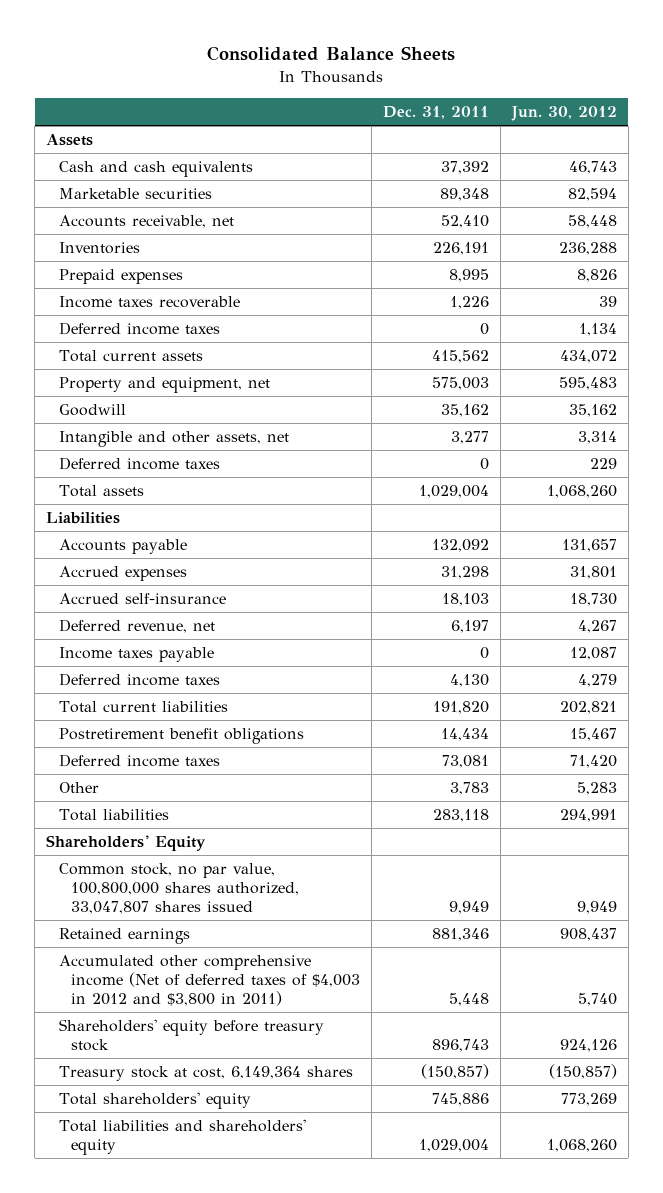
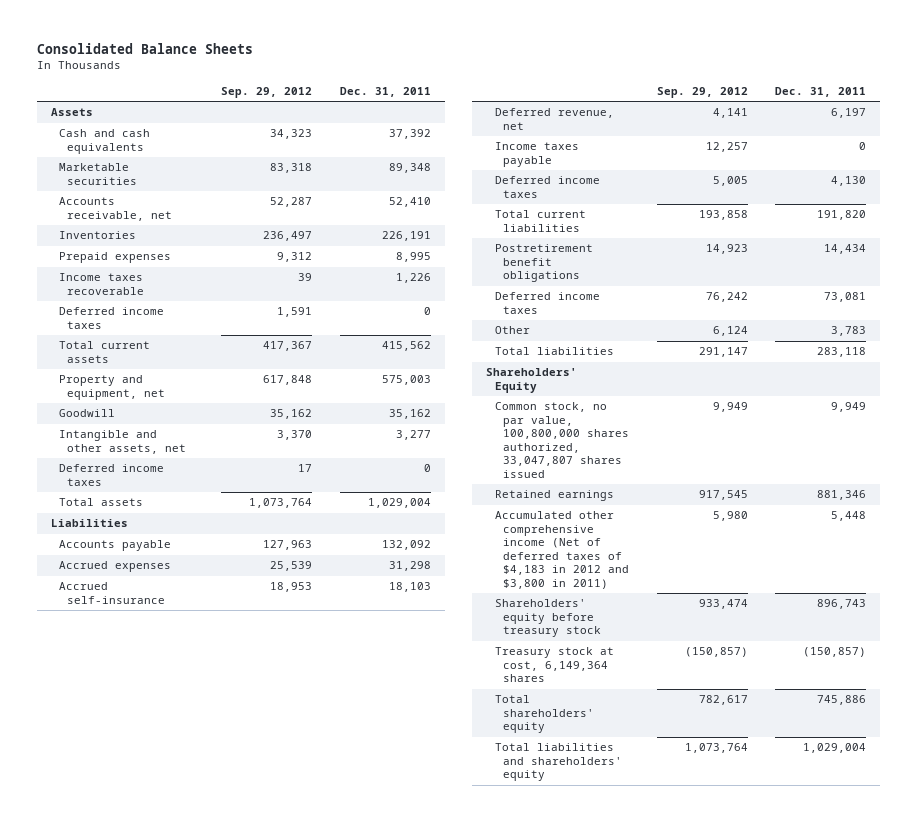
[510,105,617,121] Jun. 30, 2012 -> none
none -> [220,86,312,98] Sep. 29, 2012
[58,955,360,1006] Accumulated other comprehensive income (Net of deferred taxes of $4,003 in 2012 and $3,800 in 2011) -> [494,511,629,589] Accumulated other comprehensive income (Net of deferred taxes of $4,183 in 2012 and $3,800 in 2011)

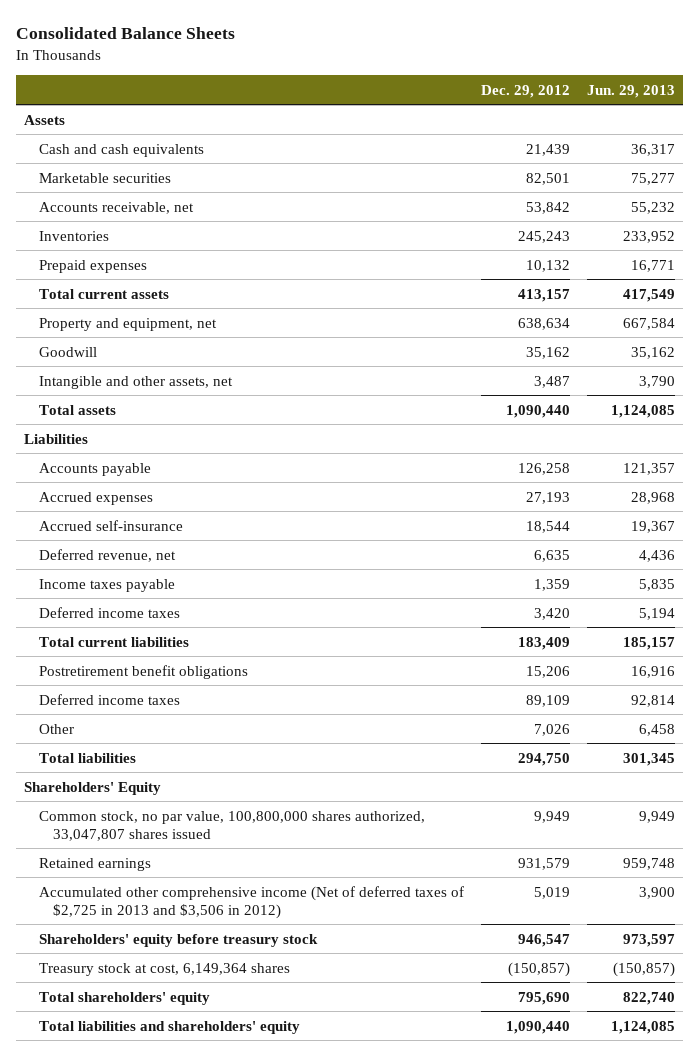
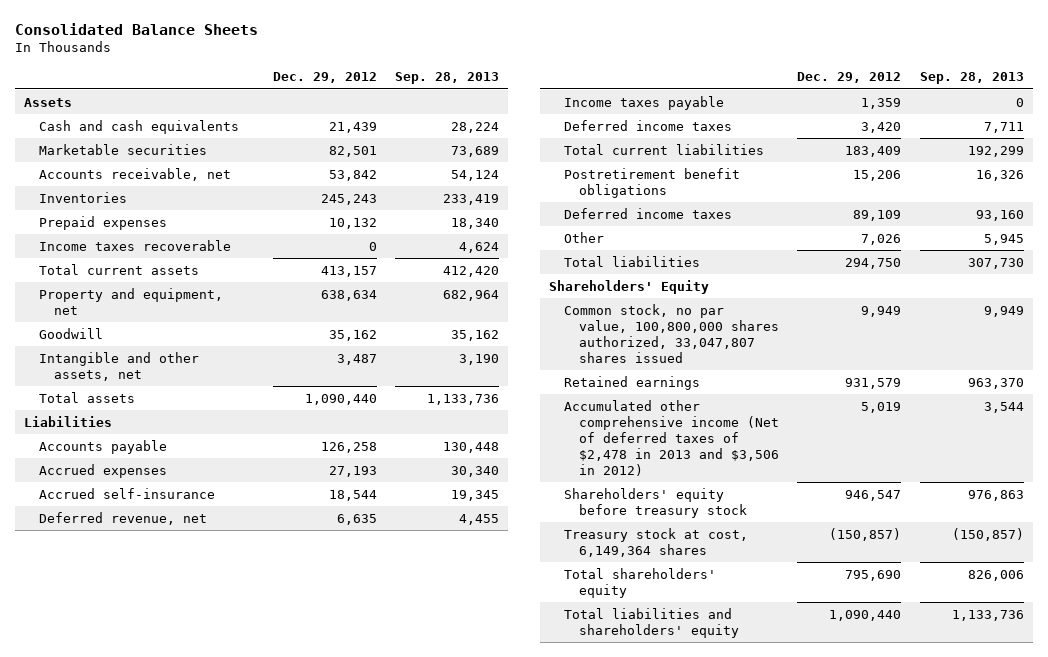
[586,84,675,98] Jun. 29, 2013 -> none
none -> [395,72,500,85] Sep. 28, 2013
none -> [39,239,232,251] Income taxes recoverable
[38,885,464,919] Accumulated other comprehensive income (Net of deferred taxes of $2,725 in 2013 and $3,506 in 2012) -> [563,399,779,476] Accumulated other comprehensive income (Net of deferred taxes of $2,478 in 2013 and $3,506 in 2012)

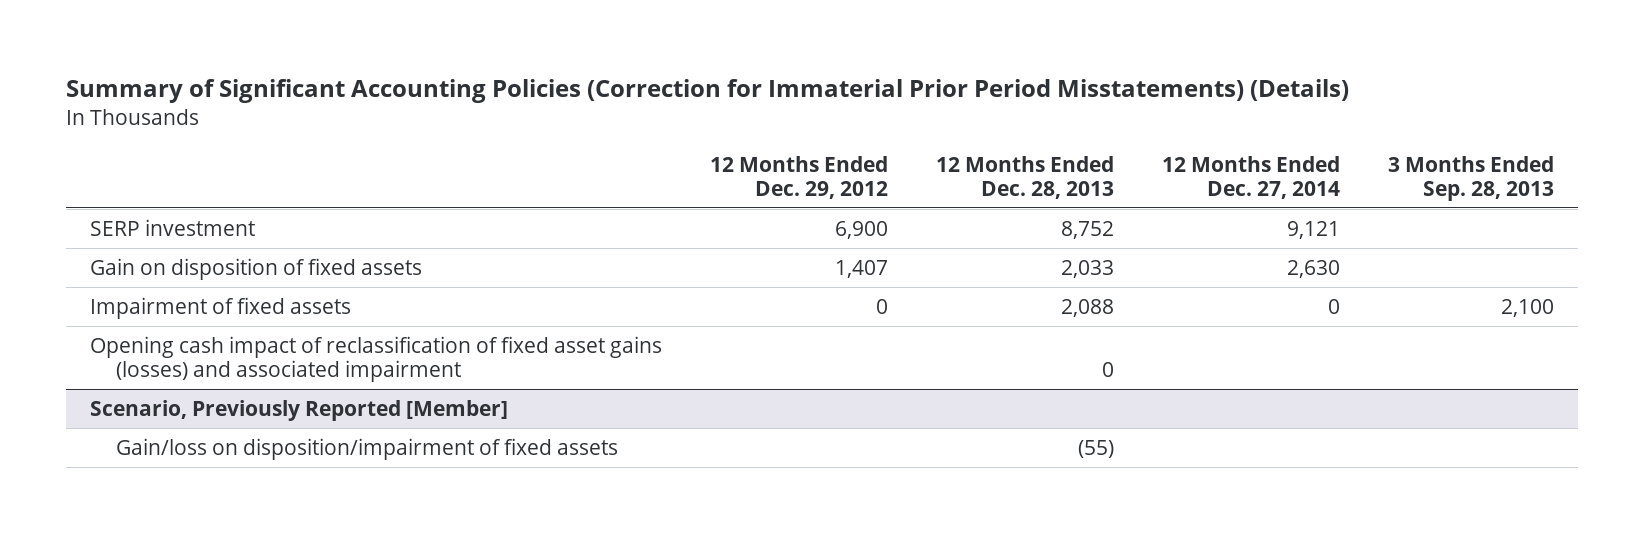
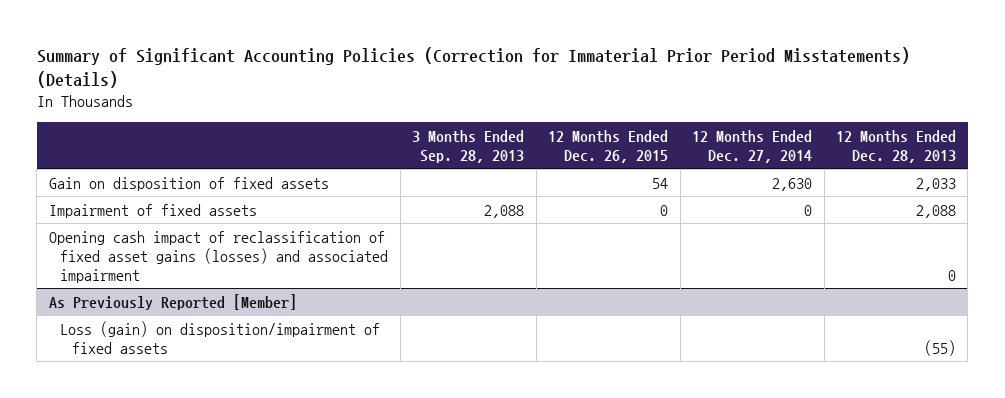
[710,155,889,199] 12 Months Ended Dec. 29, 2012 -> none
none -> [548,129,669,163] 12 Months Ended Dec. 26, 2015
[89,218,255,236] SERP investment -> none
[1501,298,1555,317] 2,100 -> [484,204,525,218] 2,088
[89,399,508,421] Scenario, Previously Reported [Member] -> [48,293,297,310] As Previously Reported [Member]
[115,437,618,460] Gain/loss on disposition/impairment of fixed assets -> [60,320,381,354] Loss (gain) on disposition/impairment of fixed assets

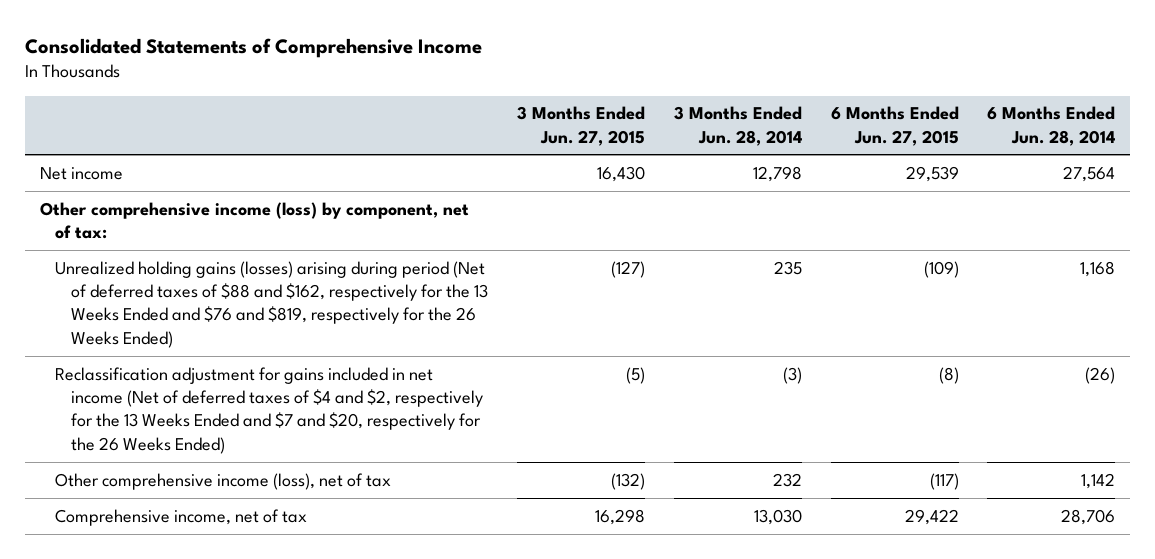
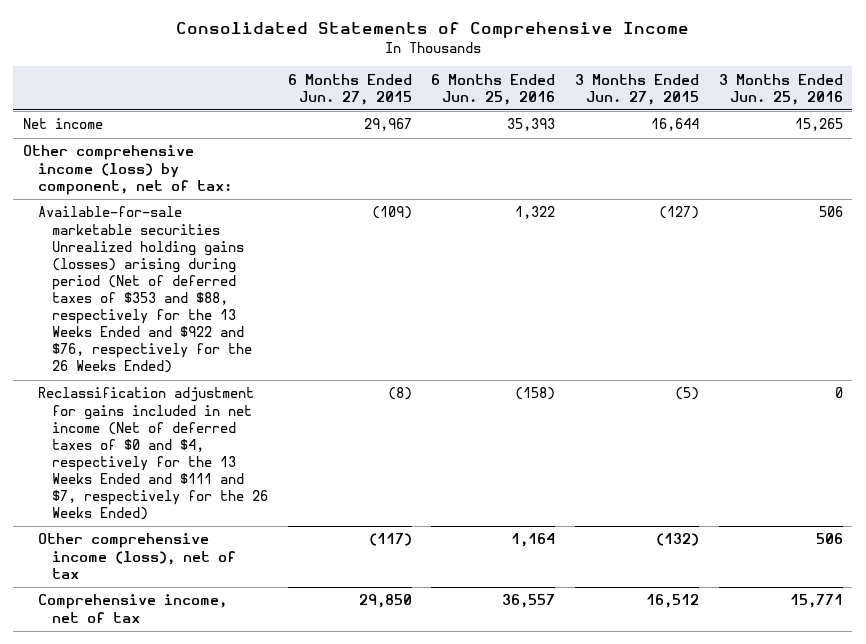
[673,106,802,146] 3 Months Ended Jun. 28, 2014 -> none
[987,106,1116,146] 6 Months Ended Jun. 28, 2014 -> none
none -> [431,73,556,105] 6 Months Ended Jun. 25, 2016
none -> [718,73,843,105] 3 Months Ended Jun. 25, 2016
[597,165,646,182] 16,430 -> [651,118,700,132] 16,644
[905,165,959,182] 29,539 -> [363,118,412,132] 29,967
[55,260,489,348] Unrealized holding gains (losses) arising during period (Net of deferred taxes of $88 and $162, respectively for the 13 Weeks Ended and $76 and $819, respectively for the 26 Weeks Ended) -> [37,206,253,374] Available-for-sale marketable securities Unrealized holding gains (losses) arising during period (Net of deferred taxes of $353 and $88, respectively for the 13 Weeks Ended and $922 and $76, respectively for the 26 Weeks Ended)
[55,366,484,454] Reclassification adjustment for gains included in net income (Net of deferred taxes of $4 and $2, respectively for the 13 Weeks Ended and $7 and $20, respectively for the 26 Weeks Ended) -> [37,387,269,521] Reclassification adjustment for gains included in net income (Net of deferred taxes of $0 and $4, respectively for the 13 Weeks Ended and $111 and $7, respectively for the 26 Weeks Ended)
[595,508,646,525] 16,298 -> [646,594,700,609] 16,512
[904,508,959,525] 29,422 -> [358,594,412,609] 29,850

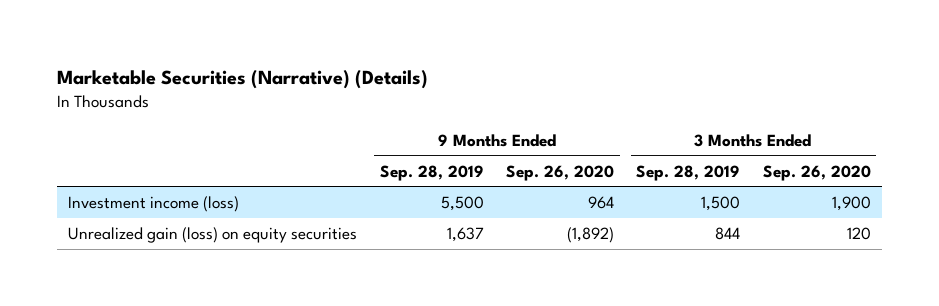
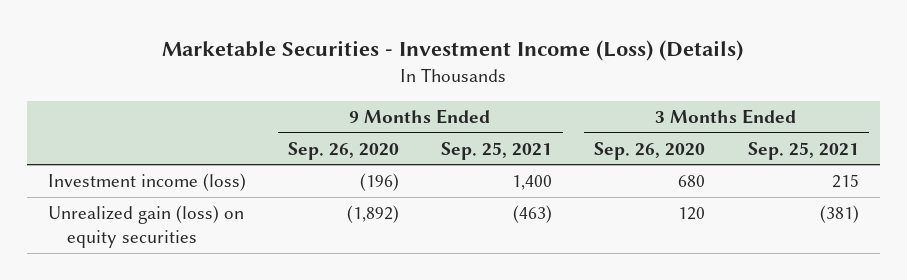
[57,70,429,90] Marketable Securities (Narrative) (Details) -> [162,40,744,62] Marketable Securities - Investment Income (Loss) (Details)
[379,164,484,181] Sep. 28, 2019 -> none
[636,164,741,181] Sep. 28, 2019 -> none
none -> [441,141,553,160] Sep. 25, 2021
none -> [747,141,859,160] Sep. 25, 2021
[588,196,615,210] 964 -> [360,173,400,192] (196)
[831,196,871,212] 1,900 -> [678,175,706,188] 680

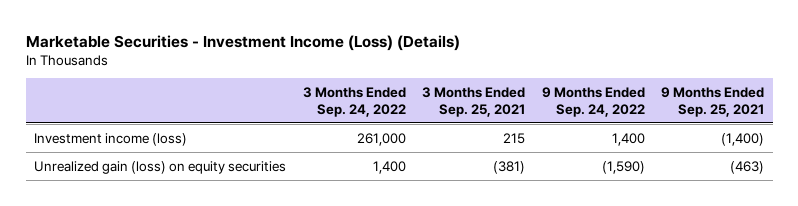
[288,141,400,160] Sep. 26, 2020 -> none
[594,141,706,160] Sep. 26, 2020 -> none
none -> [302,86,406,117] 3 Months Ended Sep. 24, 2022
none -> [541,86,645,117] 9 Months Ended Sep. 24, 2022
[512,175,553,191] 1,400 -> [721,132,765,146] (1,400)

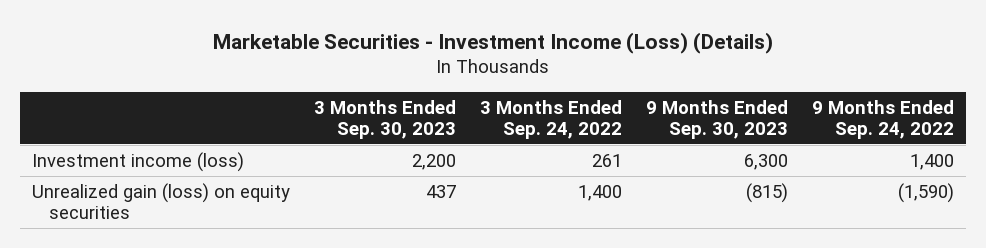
[422,86,526,117] 3 Months Ended Sep. 25, 2021 -> none
[661,86,765,117] 9 Months Ended Sep. 25, 2021 -> none
none -> [314,99,457,139] 3 Months Ended Sep. 30, 2023
none -> [646,99,789,139] 9 Months Ended Sep. 30, 2023
[356,132,406,146] 261,000 -> [592,153,623,167] 261

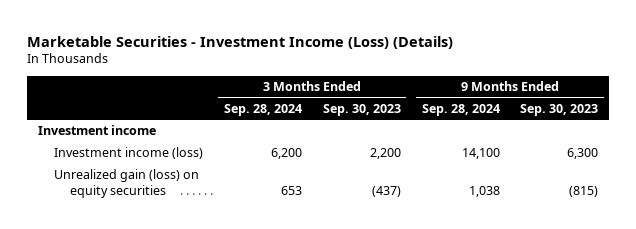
[480,99,623,139] 3 Months Ended Sep. 24, 2022 -> none
[812,99,955,139] 9 Months Ended Sep. 24, 2022 -> none
none -> [223,103,302,116] Sep. 28, 2024
none -> [421,103,500,116] Sep. 28, 2024
none -> [37,125,156,136] Investment income
[426,184,457,198] 437 -> [371,186,401,198] (437)

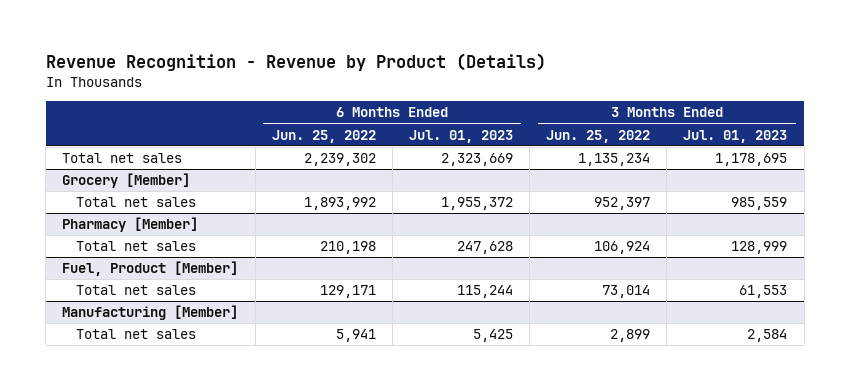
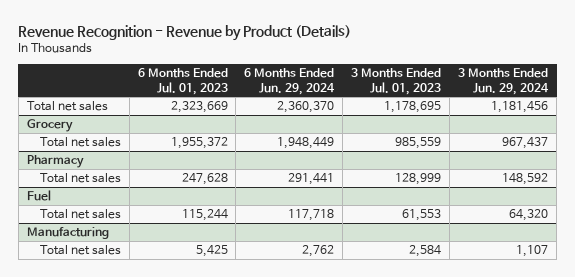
[271,129,376,143] Jun. 25, 2022 -> none
[546,129,651,143] Jun. 25, 2022 -> none
none -> [244,67,336,95] 6 Months Ended Jun. 29, 2024
none -> [458,67,550,95] 3 Months Ended Jun. 29, 2024
[62,173,191,189] Grocery [Member] -> [26,119,73,133] Grocery
[62,217,199,233] Pharmacy [Member] -> [26,155,84,169] Pharmacy
[62,261,239,277] Fuel, Product [Member] -> [26,190,51,202] Fuel
[62,305,239,321] Manufacturing [Member] -> [26,227,109,240] Manufacturing

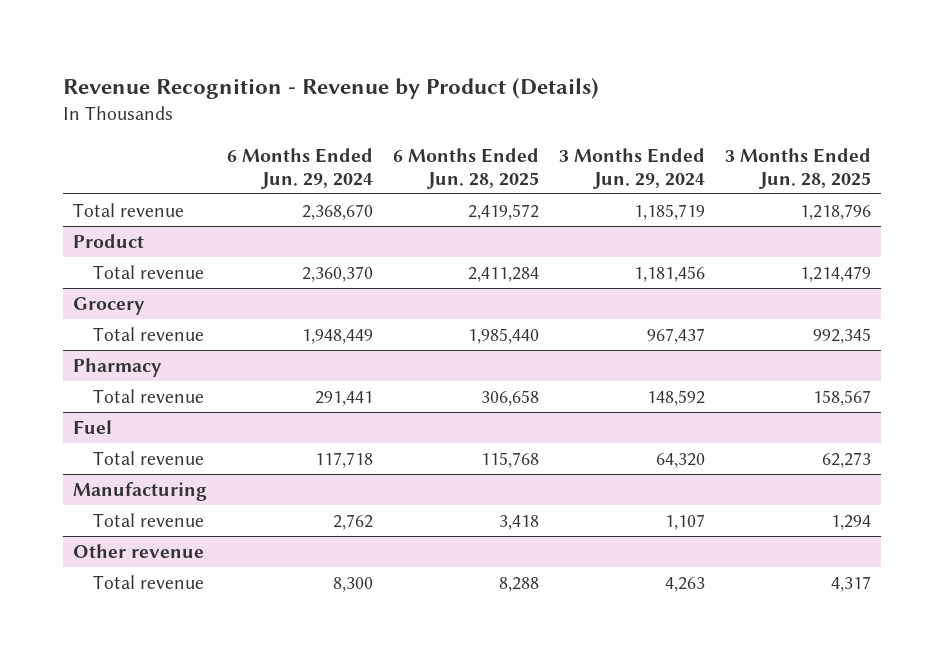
[137,67,228,95] 6 Months Ended Jul. 01, 2023 -> none
[351,67,442,95] 3 Months Ended Jul. 01, 2023 -> none
none -> [393,147,540,189] 6 Months Ended Jun. 28, 2025
none -> [725,147,872,189] 3 Months Ended Jun. 28, 2025
[26,101,108,112] Total net sales -> [73,202,185,217] Total revenue
[277,101,335,114] 2,360,370 -> [302,203,374,220] 2,368,670
[491,101,549,114] 1,181,456 -> [634,203,706,220] 1,185,719
none -> [73,233,145,248] Product
none -> [92,264,204,279] Total revenue
[39,137,121,148] Total net sales -> [92,326,204,341] Total revenue
[39,173,121,184] Total net sales -> [92,388,204,403] Total revenue
[39,209,121,220] Total net sales -> [92,450,204,465] Total revenue
[39,245,121,256] Total net sales -> [92,512,204,527] Total revenue
none -> [73,543,205,558] Other revenue
none -> [92,574,204,589] Total revenue

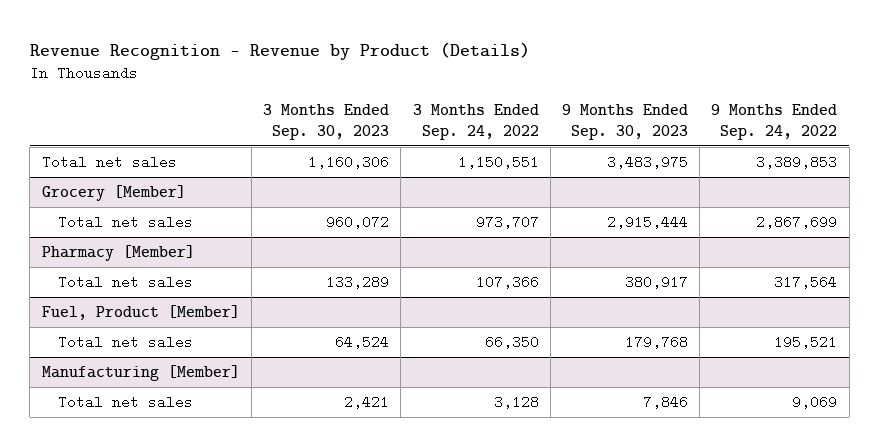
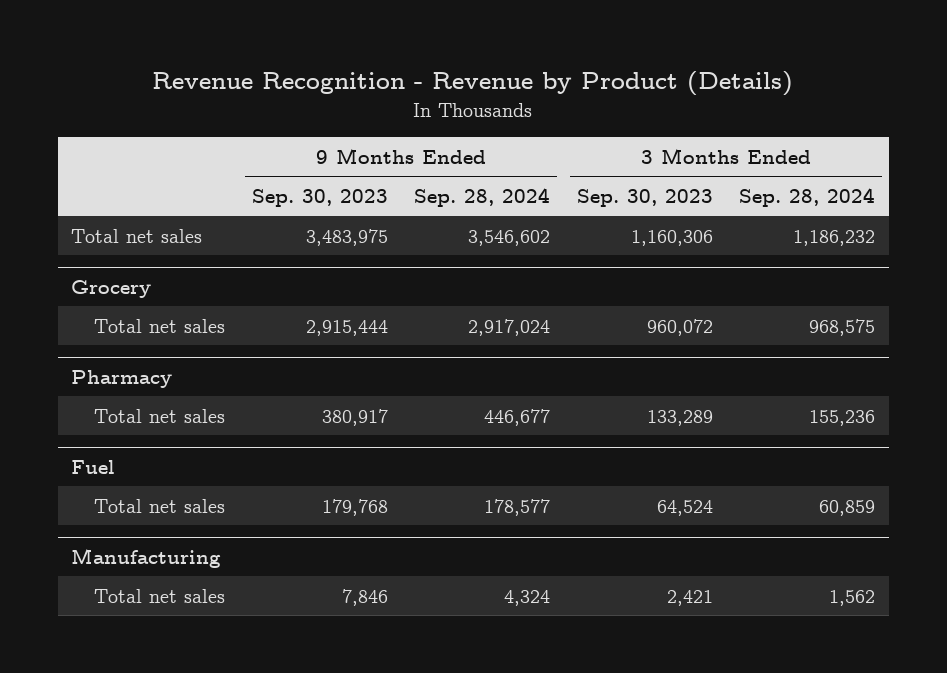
[412,104,539,140] 3 Months Ended Sep. 24, 2022 -> none
[711,104,838,140] 9 Months Ended Sep. 24, 2022 -> none
none -> [414,187,551,207] Sep. 28, 2024
none -> [739,187,876,207] Sep. 28, 2024
[41,185,186,202] Grocery [Member] -> [71,279,152,298] Grocery
[41,245,195,262] Pharmacy [Member] -> [71,369,173,388] Pharmacy
[41,305,240,321] Fuel, Product [Member] -> [71,459,116,474] Fuel
[41,365,240,382] Manufacturing [Member] -> [71,547,222,568] Manufacturing

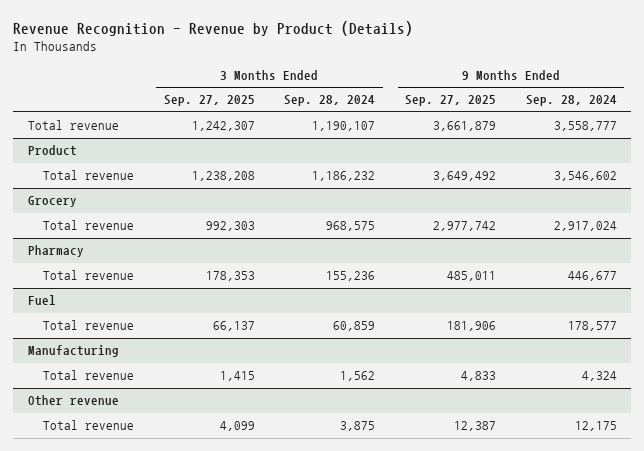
[251,188,388,207] Sep. 30, 2023 -> none
[576,188,713,207] Sep. 30, 2023 -> none
none -> [163,95,255,107] Sep. 27, 2025
none -> [404,95,496,107] Sep. 27, 2025
[71,228,203,243] Total net sales -> [27,120,119,131] Total revenue
[468,229,551,246] 3,546,602 -> [553,121,617,132] 3,558,777
[793,229,876,246] 1,186,232 -> [312,121,376,132] 1,190,107
none -> [27,145,77,157] Product
none -> [43,170,135,181] Total revenue
[94,318,226,333] Total net sales -> [43,220,135,231] Total revenue
[94,408,226,423] Total net sales -> [43,270,135,281] Total revenue
[94,498,226,513] Total net sales -> [43,320,135,331] Total revenue
[94,588,226,603] Total net sales -> [43,370,135,381] Total revenue
none -> [27,395,119,407] Other revenue
none -> [43,420,135,431] Total revenue

